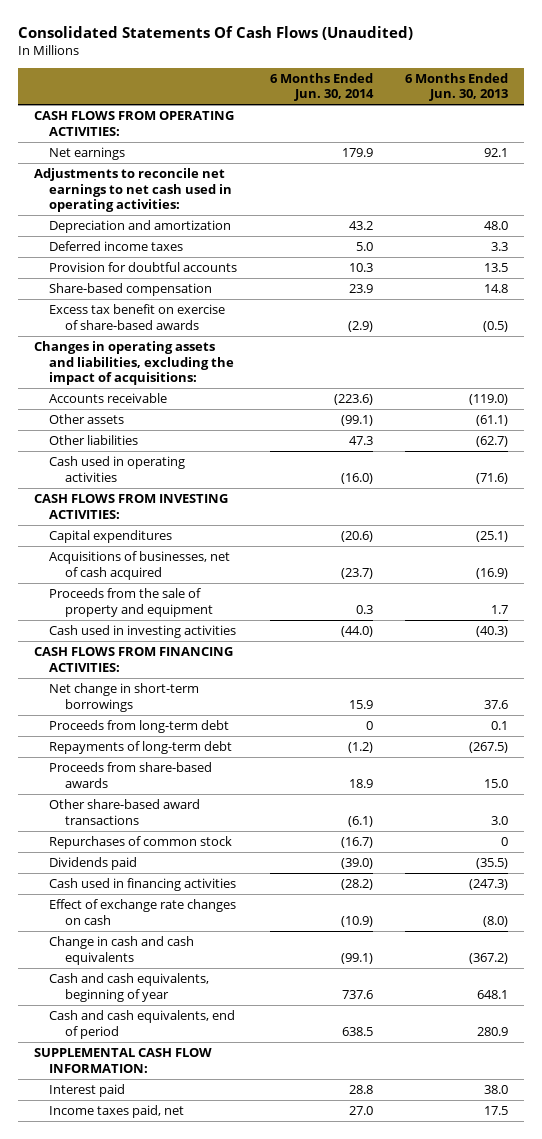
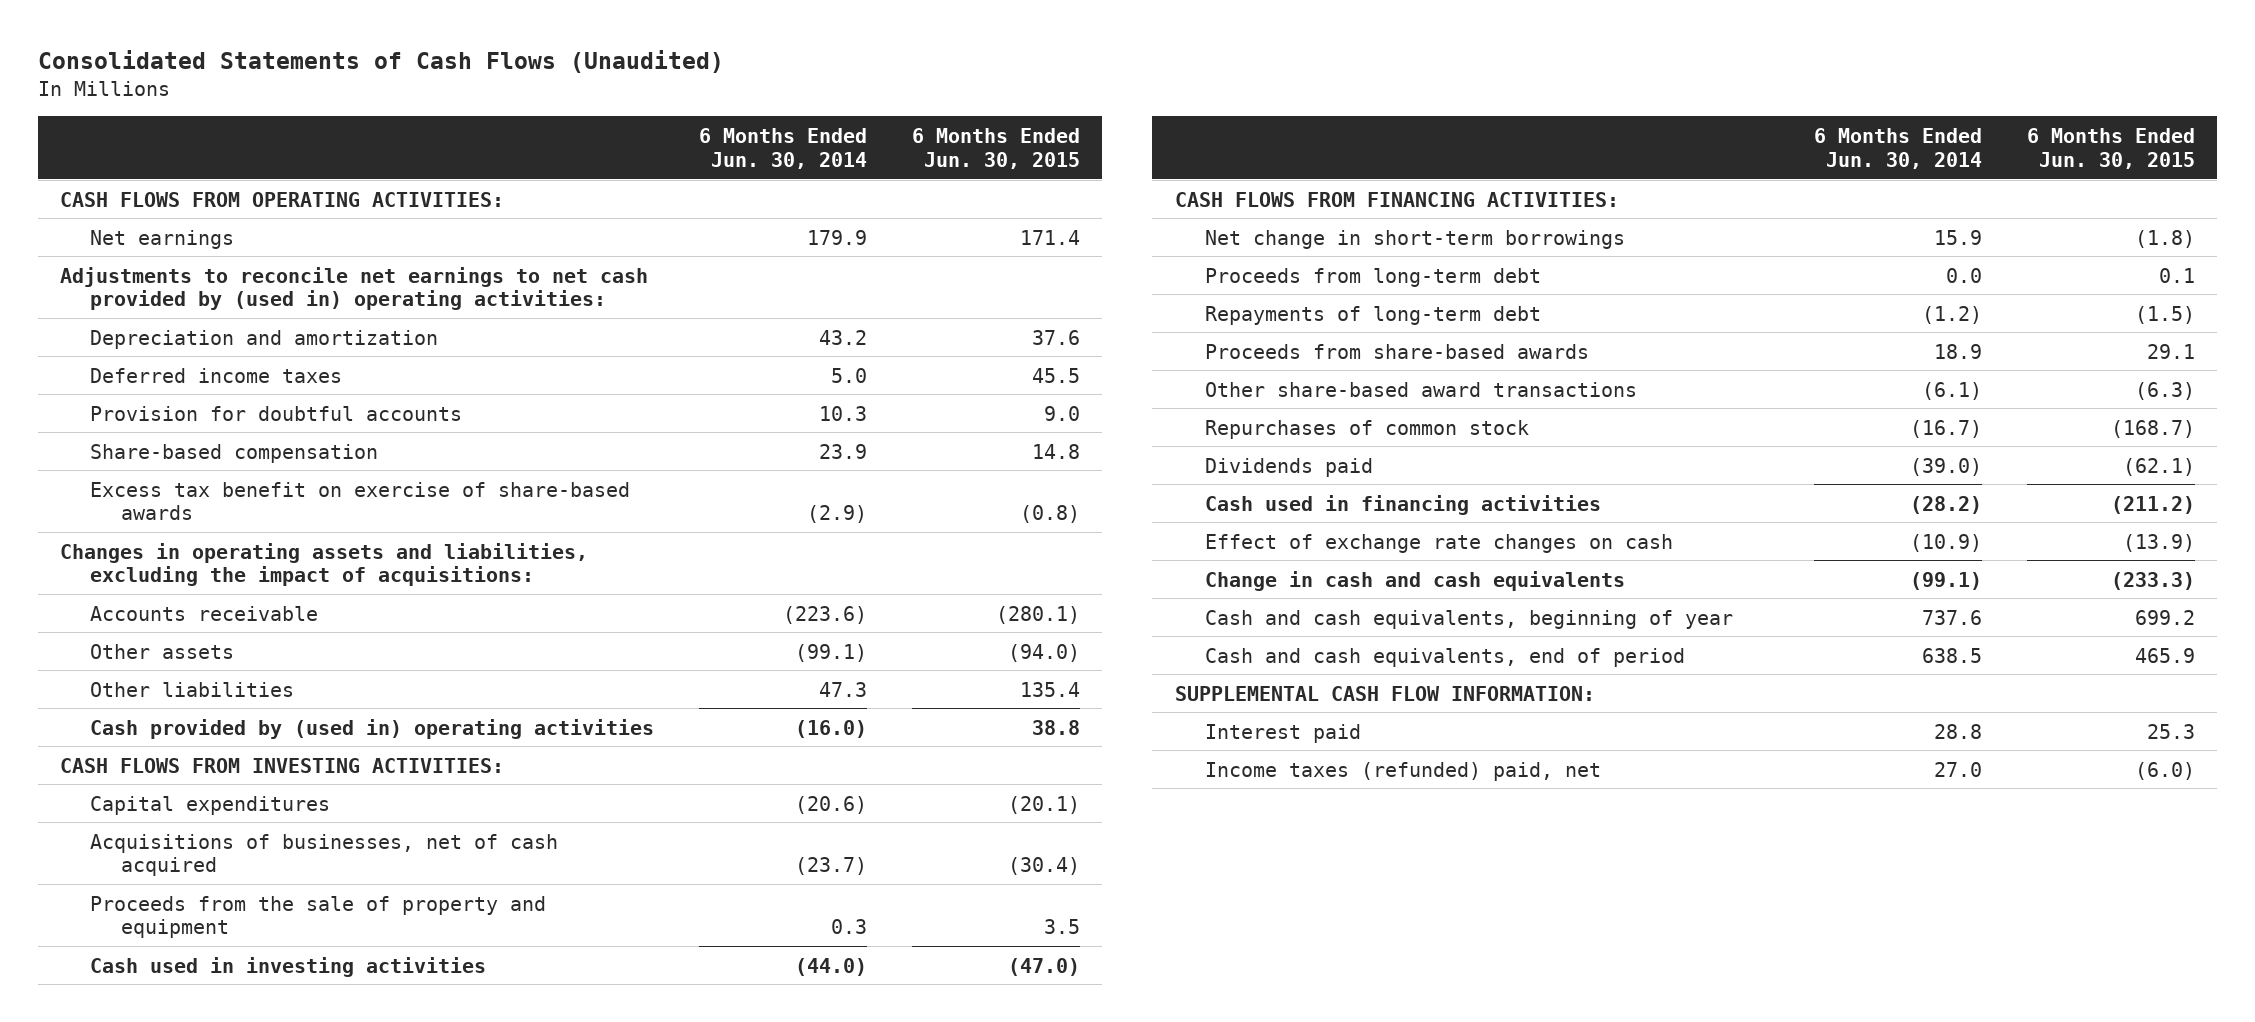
[18,25,414,40] Consolidated Statements Of Cash Flows (Unaudited) -> [37,49,724,73] Consolidated Statements of Cash Flows (Unaudited)
[404,72,508,102] 6 Months Ended Jun. 30, 2013 -> none
none -> [911,127,1080,169] 6 Months Ended Jun. 30, 2015
[34,168,233,213] Adjustments to reconcile net earnings to net cash used in operating activities: -> [59,266,648,311] Adjustments to reconcile net earnings to net cash provided by (used in) operating activities:
[49,456,186,482] Cash used in operating activities -> [90,718,655,739] Cash provided by (used in) operating activities
[365,721,373,731] 0 -> [1945,267,1982,283] 0.0
[49,1105,185,1119] Income taxes paid, net -> [1205,761,1602,781] Income taxes (refunded) paid, net

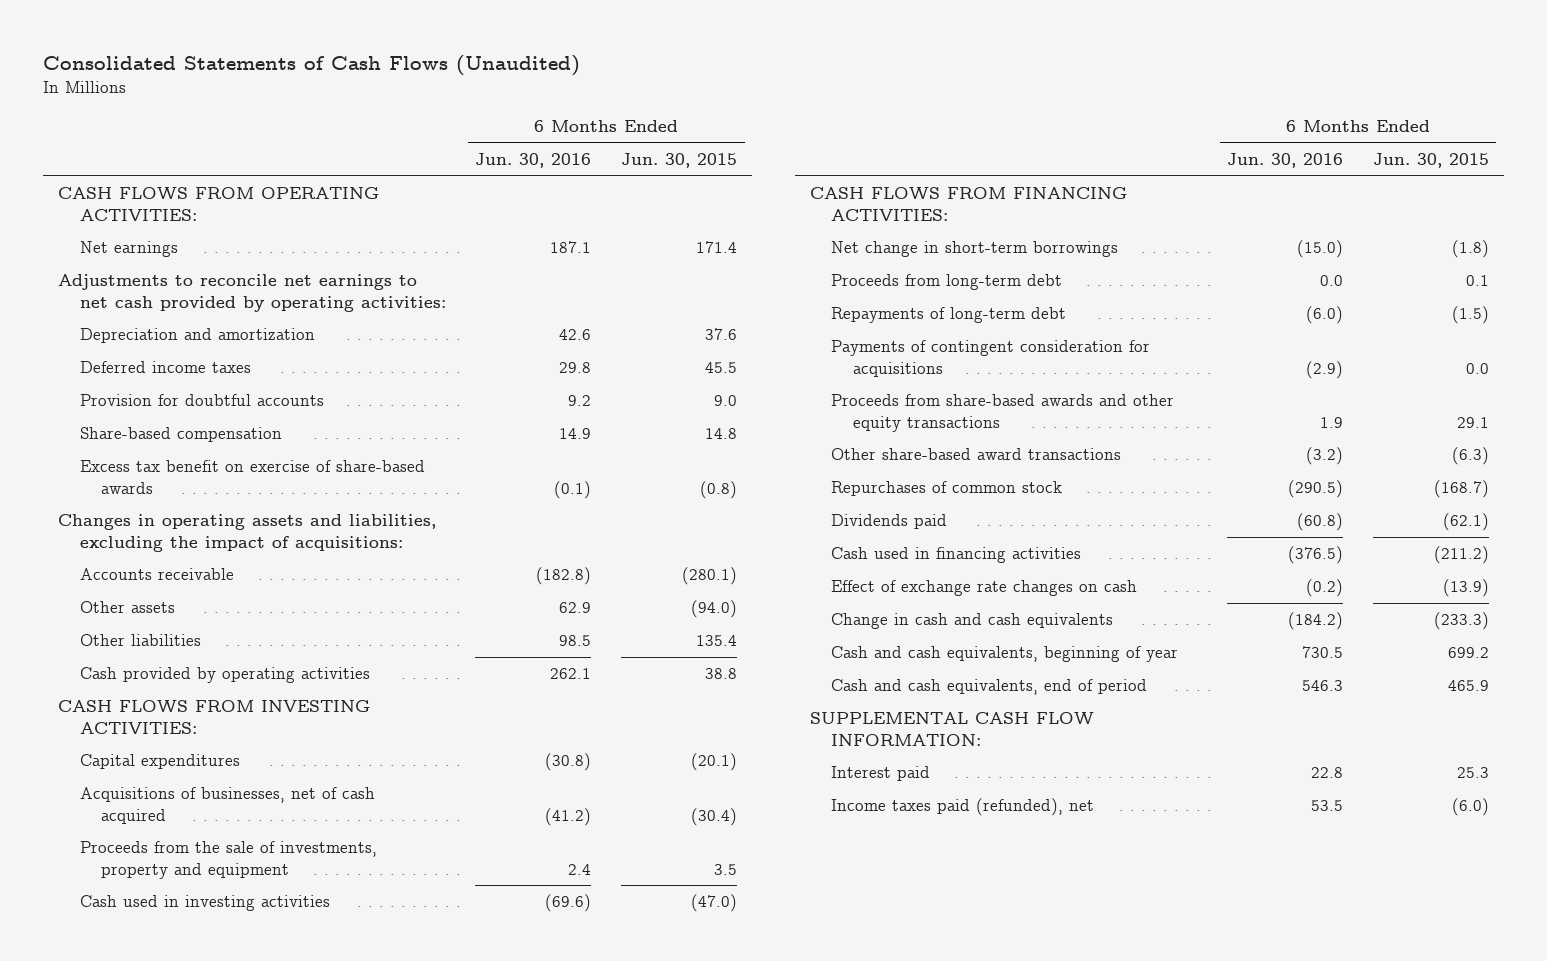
[699,127,868,169] 6 Months Ended Jun. 30, 2014 -> none
none -> [475,153,592,169] Jun. 30, 2016
[59,266,648,311] Adjustments to reconcile net earnings to net cash provided by (used in) operating activities: -> [58,274,446,312] Adjustments to reconcile net earnings to net cash provided by operating activities:
[90,718,655,739] Cash provided by (used in) operating activities -> [79,667,370,684] Cash provided by operating activities
[90,895,547,939] Proceeds from the sale of property and equipment -> [79,841,377,879] Proceeds from the sale of investments, property and equipment
none -> [831,340,1151,377] Payments of contingent consideration for acquisitions
[1205,343,1590,359] Proceeds from share-based awards -> [831,394,1175,432] Proceeds from share-based awards and other equity transactions
[1205,761,1602,781] Income taxes (refunded) paid, net -> [831,798,1095,817] Income taxes paid (refunded), net

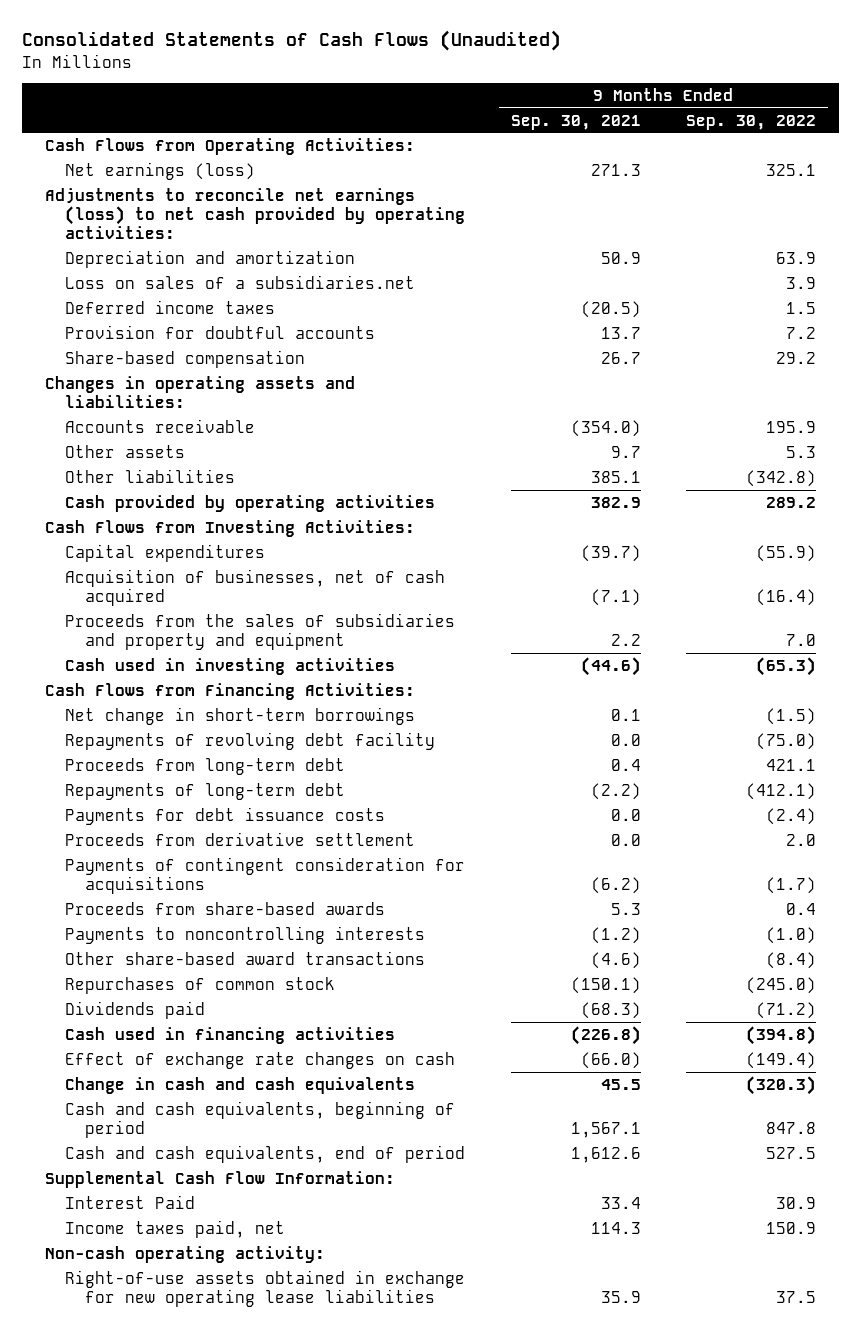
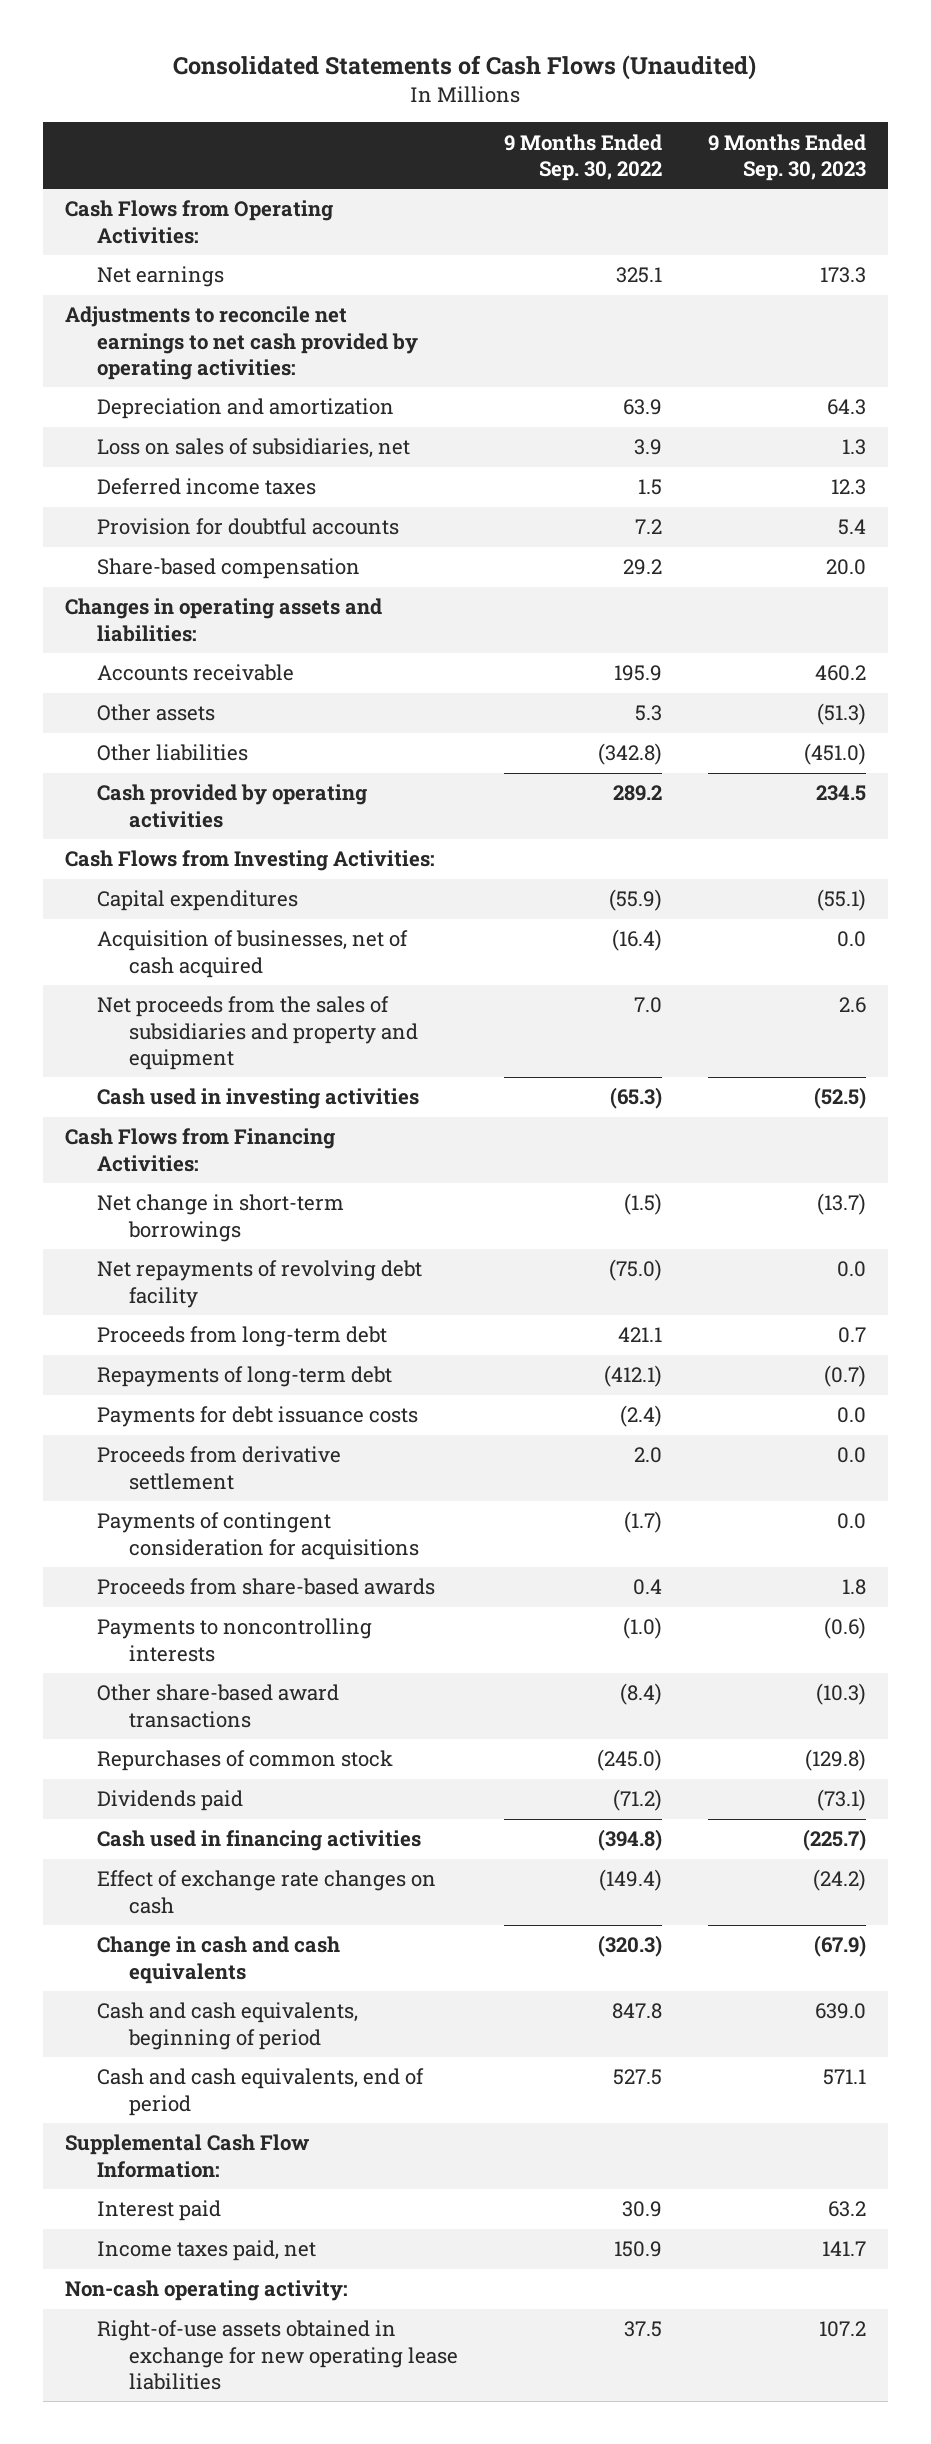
[510,114,641,130] Sep. 30, 2021 -> none
none -> [707,133,866,181] 9 Months Ended Sep. 30, 2023
[65,161,256,180] Net earnings (loss) -> [97,266,225,288] Net earnings
[44,187,466,239] Adjustments to reconcile net earnings (loss) to net cash provided by operating activities: -> [65,306,419,380] Adjustments to reconcile net earnings to net cash provided by operating activities:
[65,274,416,289] Loss on sales of a subsidiaries.net -> [97,438,411,459] Loss on sales of subsidiaries, net
[65,612,456,650] Proceeds from the sales of subsidiaries and property and equipment -> [97,996,419,1070] Net proceeds from the sales of subsidiaries and property and equipment
[65,731,436,750] Repayments of revolving debt facility -> [97,1260,423,1308] Net repayments of revolving debt facility
[65,1194,196,1209] Interest Paid -> [97,2200,222,2222] Interest paid

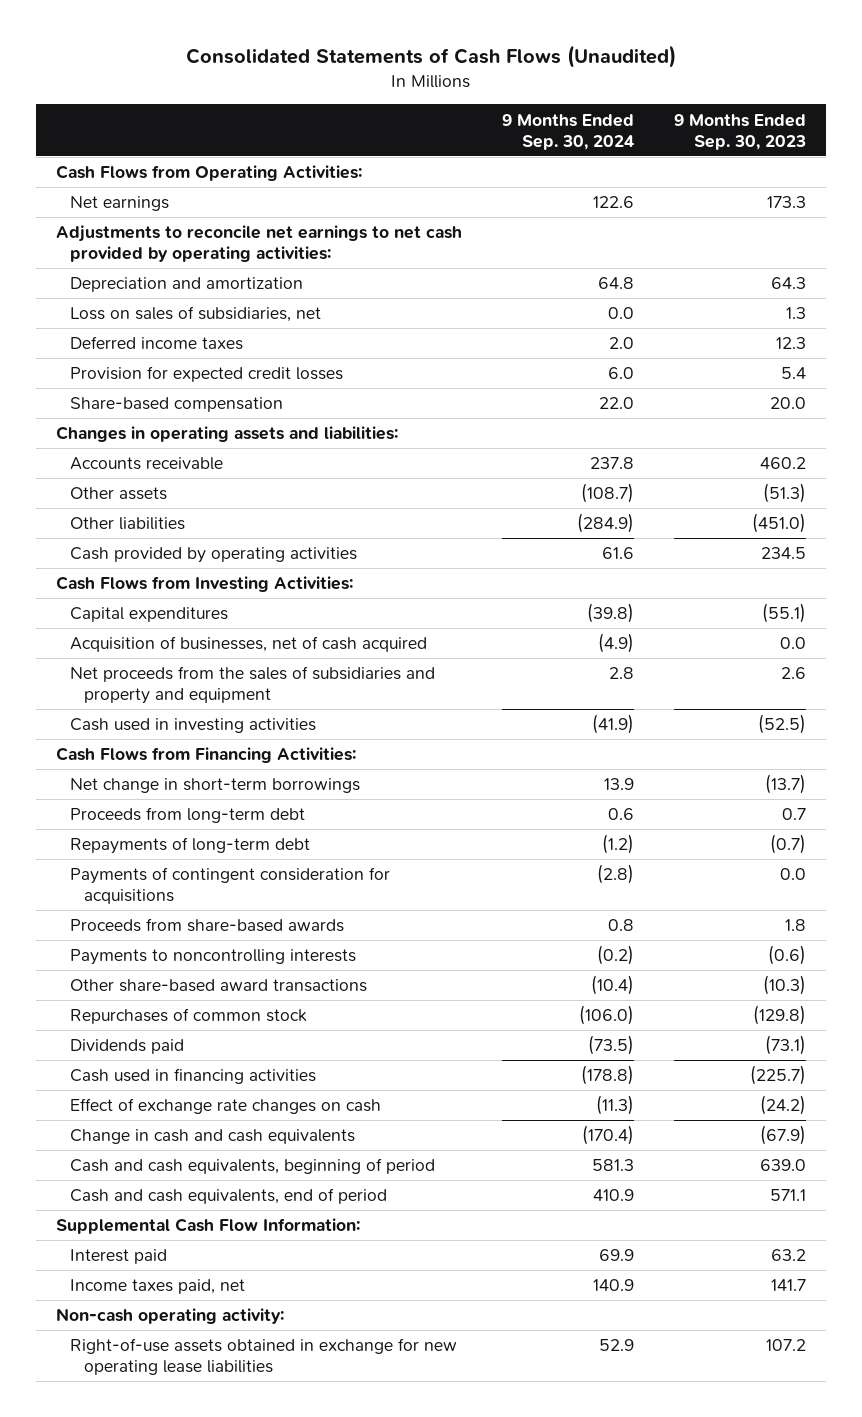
[504,133,663,181] 9 Months Ended Sep. 30, 2022 -> none
none -> [501,113,634,150] 9 Months Ended Sep. 30, 2024
[97,518,400,536] Provision for doubtful accounts -> [70,366,344,383] Provision for expected credit losses
[97,1260,423,1308] Net repayments of revolving debt facility -> none
[97,1406,419,1428] Payments for debt issuance costs -> none
[97,1446,342,1490] Proceeds from derivative settlement -> none

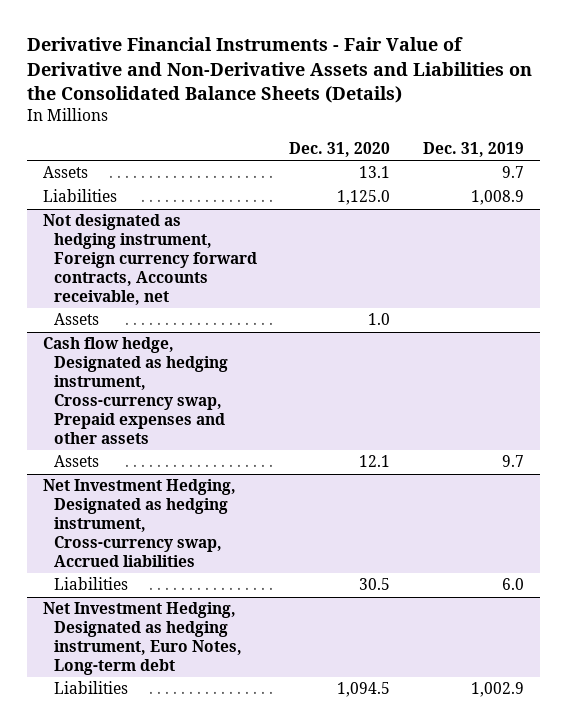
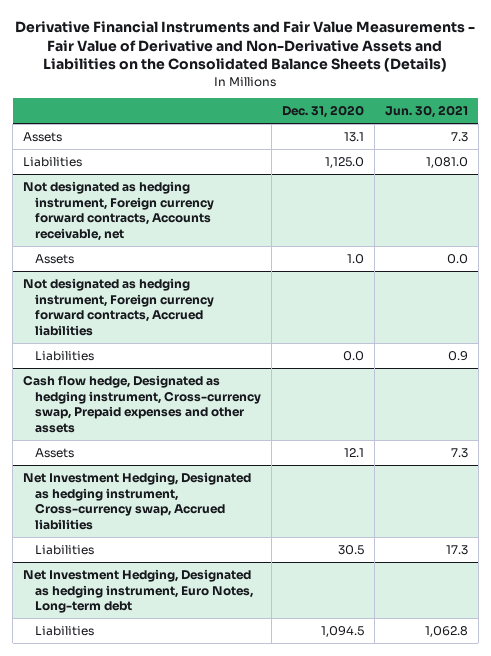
[26,37,532,103] Derivative Financial Instruments - Fair Value of Derivative and Non-Derivative Assets and Liabilities on the Consolidated Balance Sheets (Details) -> [15,20,476,73] Derivative Financial Instruments and Fair Value Measurements - Fair Value of Derivative and Non-Derivative Assets and Liabilities on the Consolidated Balance Sheets (Details)
[422,142,524,158] Dec. 31, 2019 -> none
none -> [384,105,468,119] Jun. 30, 2021
none -> [23,278,215,336] Not designated as hedging instrument, Foreign currency forward contracts, Accrued liabilities
none -> [35,351,95,362] Liabilities

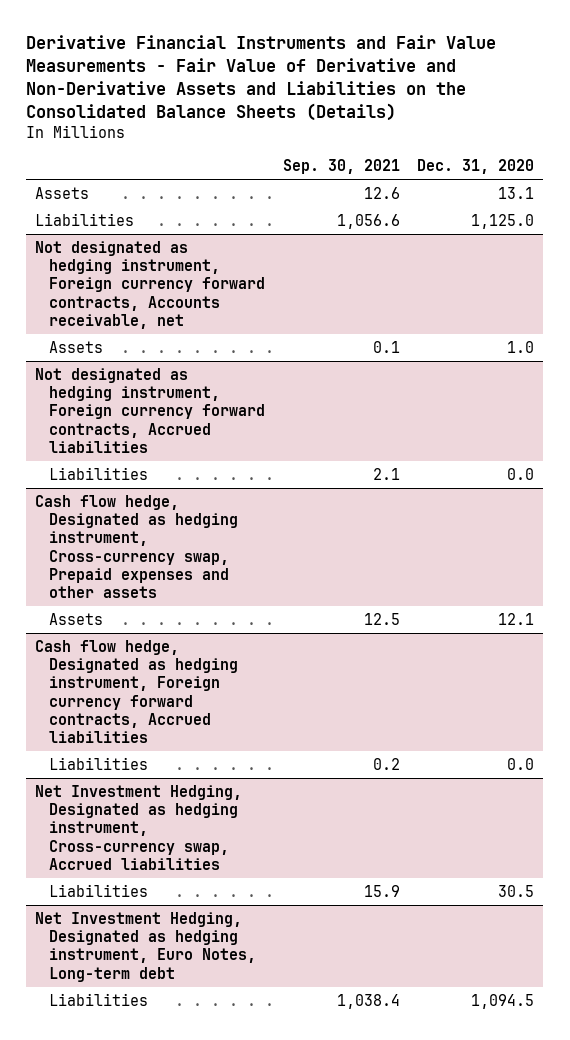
[384,105,468,119] Jun. 30, 2021 -> none
none -> [282,159,400,175] Sep. 30, 2021
none -> [35,639,239,743] Cash flow hedge, Designated as hedging instrument, Foreign currency forward contracts, Accrued liabilities
none -> [49,756,149,770] Liabilities

